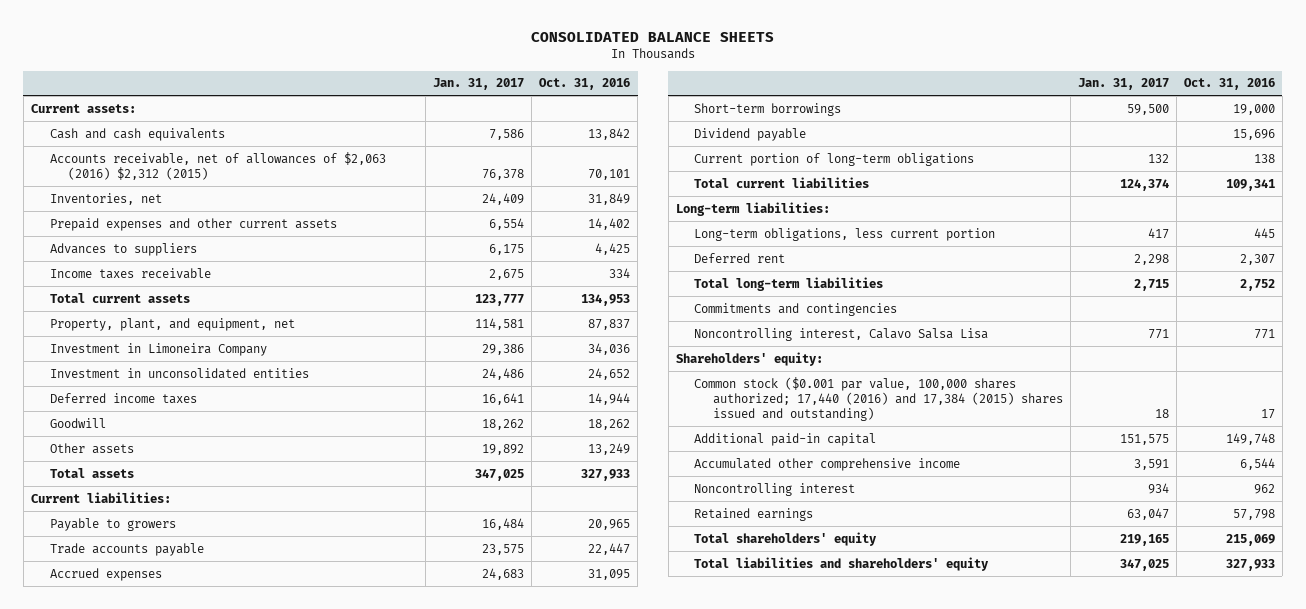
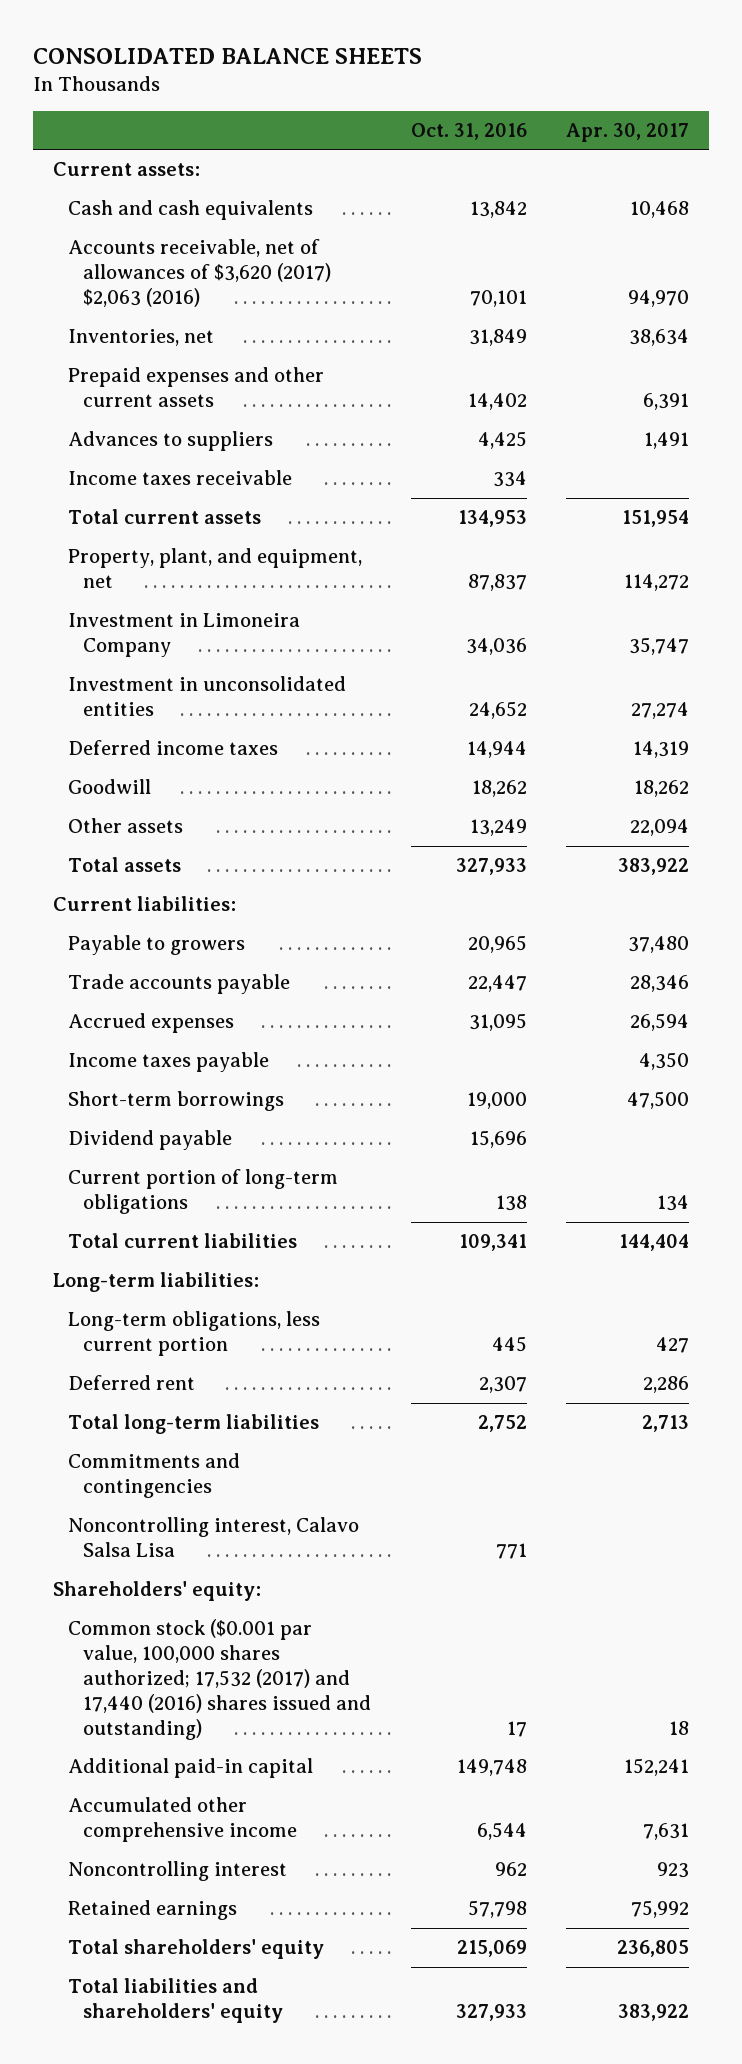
[433,78,525,91] Jan. 31, 2017 -> none
none -> [566,122,690,142] Apr. 30, 2017
[49,151,386,180] Accounts receivable, net of allowances of $2,063 (2016) $2,312 (2015) -> [68,239,331,308] Accounts receivable, net of allowances of $3,620 (2017) $2,063 (2016)
none -> [68,1052,270,1073] Income taxes payable
[694,376,1063,422] Common stock ($0.001 par value, 100,000 shares authorized; 17,440 (2016) and 17,384 (2015) shares issued and outstanding) -> [68,1619,371,1740] Common stock ($0.001 par value, 100,000 shares authorized; 17,532 (2017) and 17,440 (2016) shares issued and outstanding)

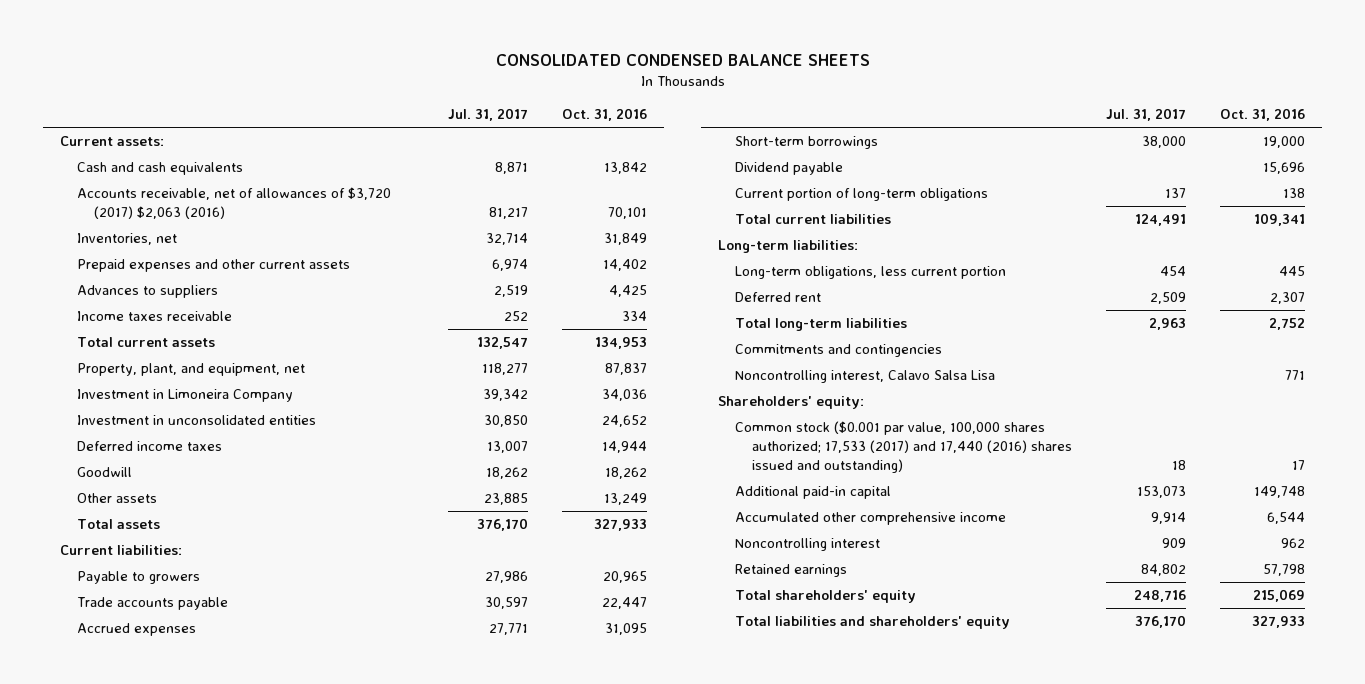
[33,48,423,65] CONSOLIDATED BALANCE SHEETS -> [495,54,870,67] CONSOLIDATED CONDENSED BALANCE SHEETS
[566,122,690,142] Apr. 30, 2017 -> none
none -> [448,108,529,122] Jul. 31, 2017
[68,239,331,308] Accounts receivable, net of allowances of $3,620 (2017) $2,063 (2016) -> [77,187,392,220] Accounts receivable, net of allowances of $3,720 (2017) $2,063 (2016)
[68,1052,270,1073] Income taxes payable -> none
[68,1619,371,1740] Common stock ($0.001 par value, 100,000 shares authorized; 17,532 (2017) and 17,440 (2016) shares issued and outstanding) -> [735,421,1072,473] Common stock ($0.001 par value, 100,000 shares authorized; 17,533 (2017) and 17,440 (2016) shares issued and outstanding)

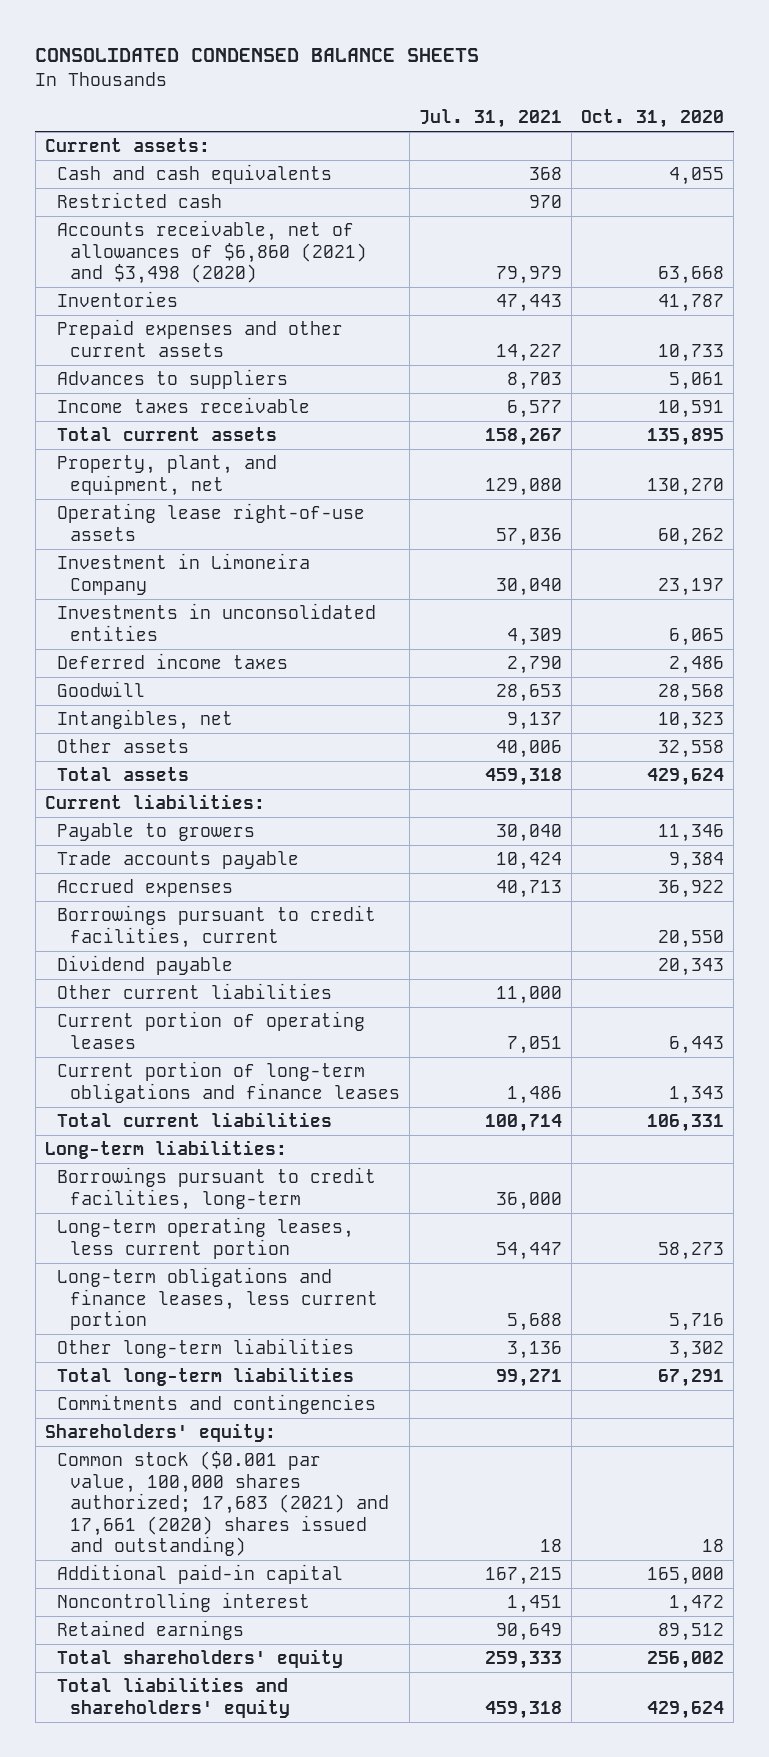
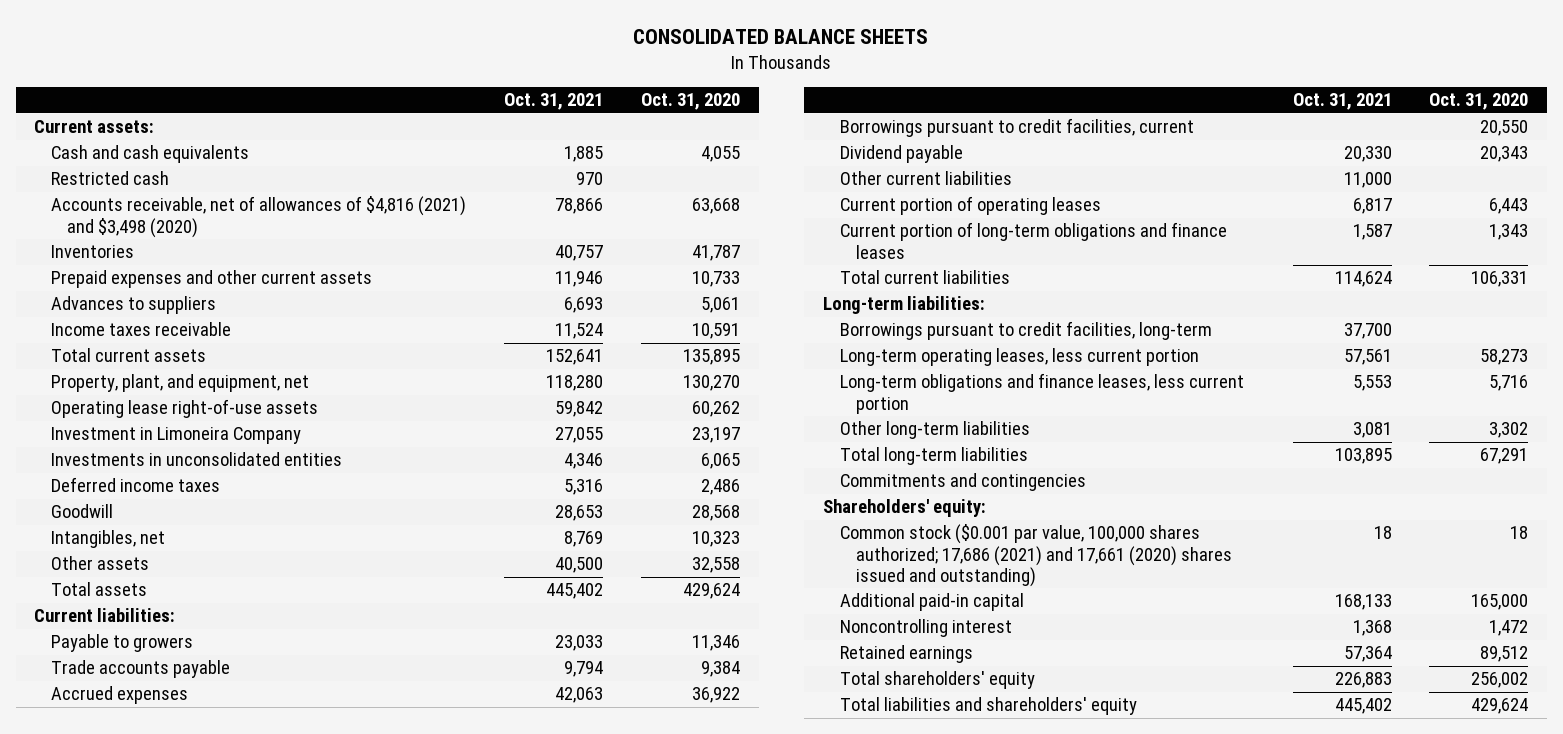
[35,48,480,63] CONSOLIDATED CONDENSED BALANCE SHEETS -> [633,28,929,44] CONSOLIDATED BALANCE SHEETS
[419,109,563,129] Jul. 31, 2021 -> none
none -> [503,93,603,111] Oct. 31, 2021
[57,220,367,285] Accounts receivable, net of allowances of $6,860 (2021) and $3,498 (2020) -> [50,196,466,238] Accounts receivable, net of allowances of $4,816 (2021) and $3,498 (2020)
[57,1451,389,1557] Common stock ($0.001 par value, 100,000 shares authorized; 17,683 (2021) and 17,661 (2020) shares issued and outstanding) -> [839,524,1233,587] Common stock ($0.001 par value, 100,000 shares authorized; 17,686 (2021) and 17,661 (2020) shares issued and outstanding)

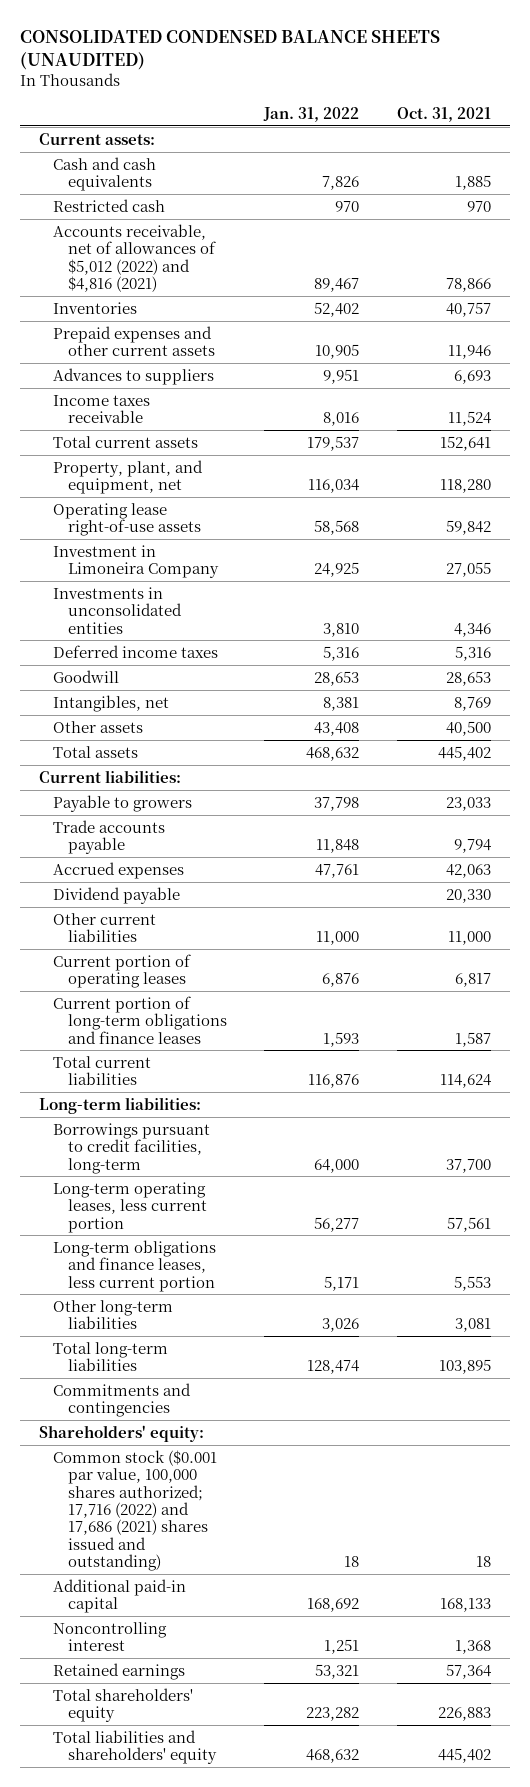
[633,28,929,44] CONSOLIDATED BALANCE SHEETS -> [20,30,441,71] CONSOLIDATED CONDENSED BALANCE SHEETS (UNAUDITED)
[640,93,740,111] Oct. 31, 2020 -> none
none -> [263,106,360,122] Jan. 31, 2022
[50,196,466,238] Accounts receivable, net of allowances of $4,816 (2021) and $3,498 (2020) -> [53,223,216,292] Accounts receivable, net of allowances of $5,012 (2022) and $4,816 (2021)
[839,118,1194,138] Borrowings pursuant to credit facilities, current -> none
[839,524,1233,587] Common stock ($0.001 par value, 100,000 shares authorized; 17,686 (2021) and 17,661 (2020) shares issued and outstanding) -> [53,1449,218,1572] Common stock ($0.001 par value, 100,000 shares authorized; 17,716 (2022) and 17,686 (2021) shares issued and outstanding)

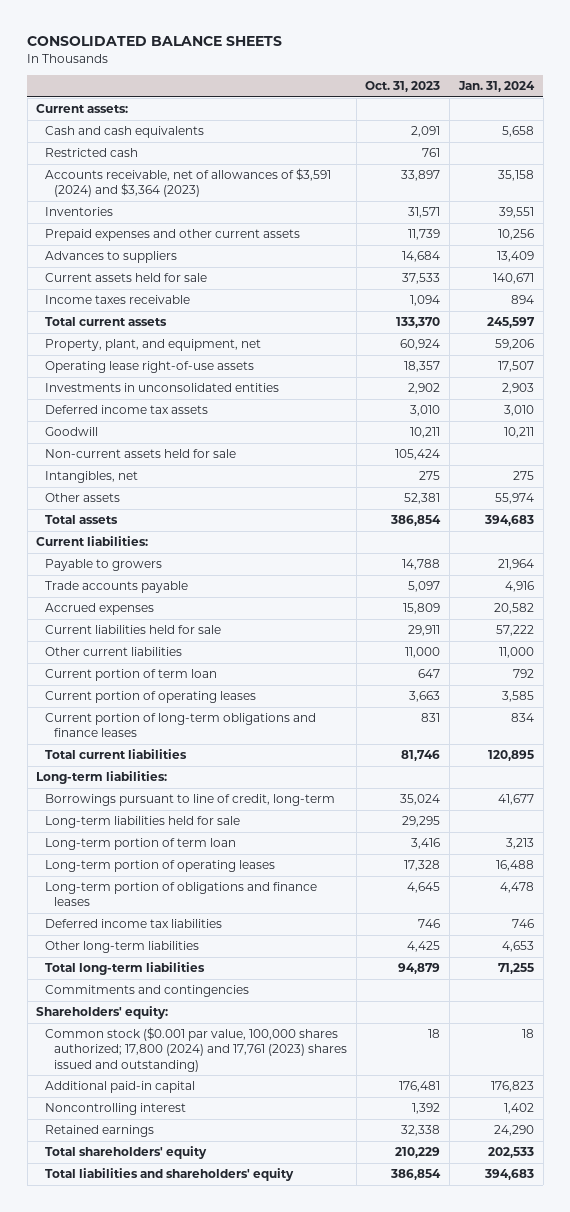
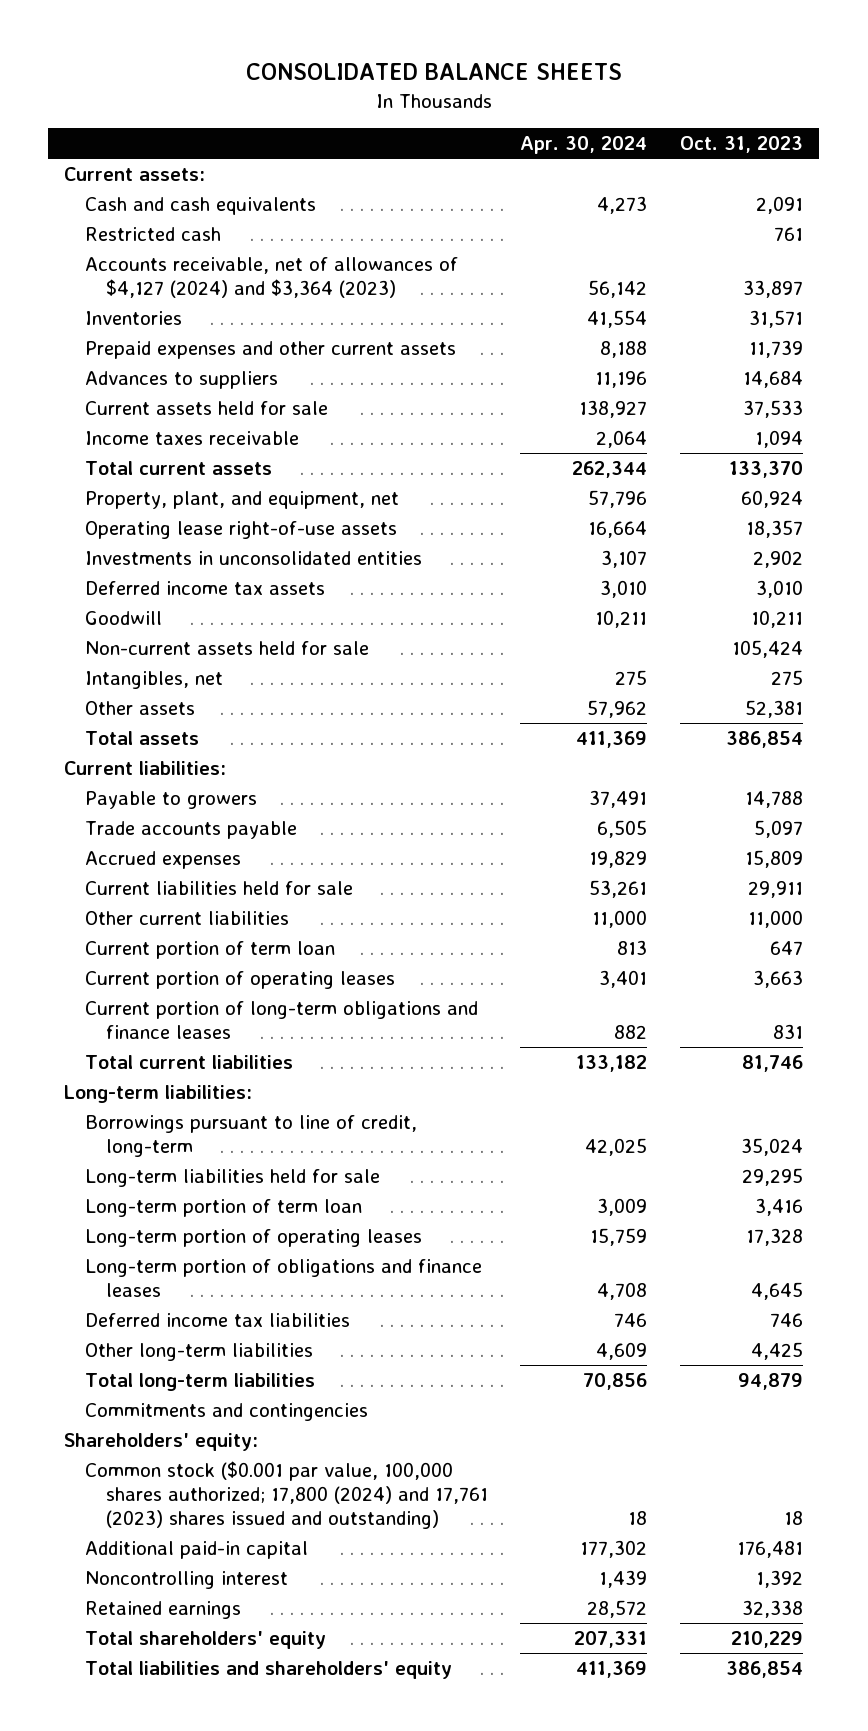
[457,80,535,92] Jan. 31, 2024 -> none
none -> [520,136,648,155] Apr. 30, 2024
[45,168,332,198] Accounts receivable, net of allowances of $3,591 (2024) and $3,364 (2023) -> [85,256,459,298] Accounts receivable, net of allowances of $4,127 (2024) and $3,364 (2023)

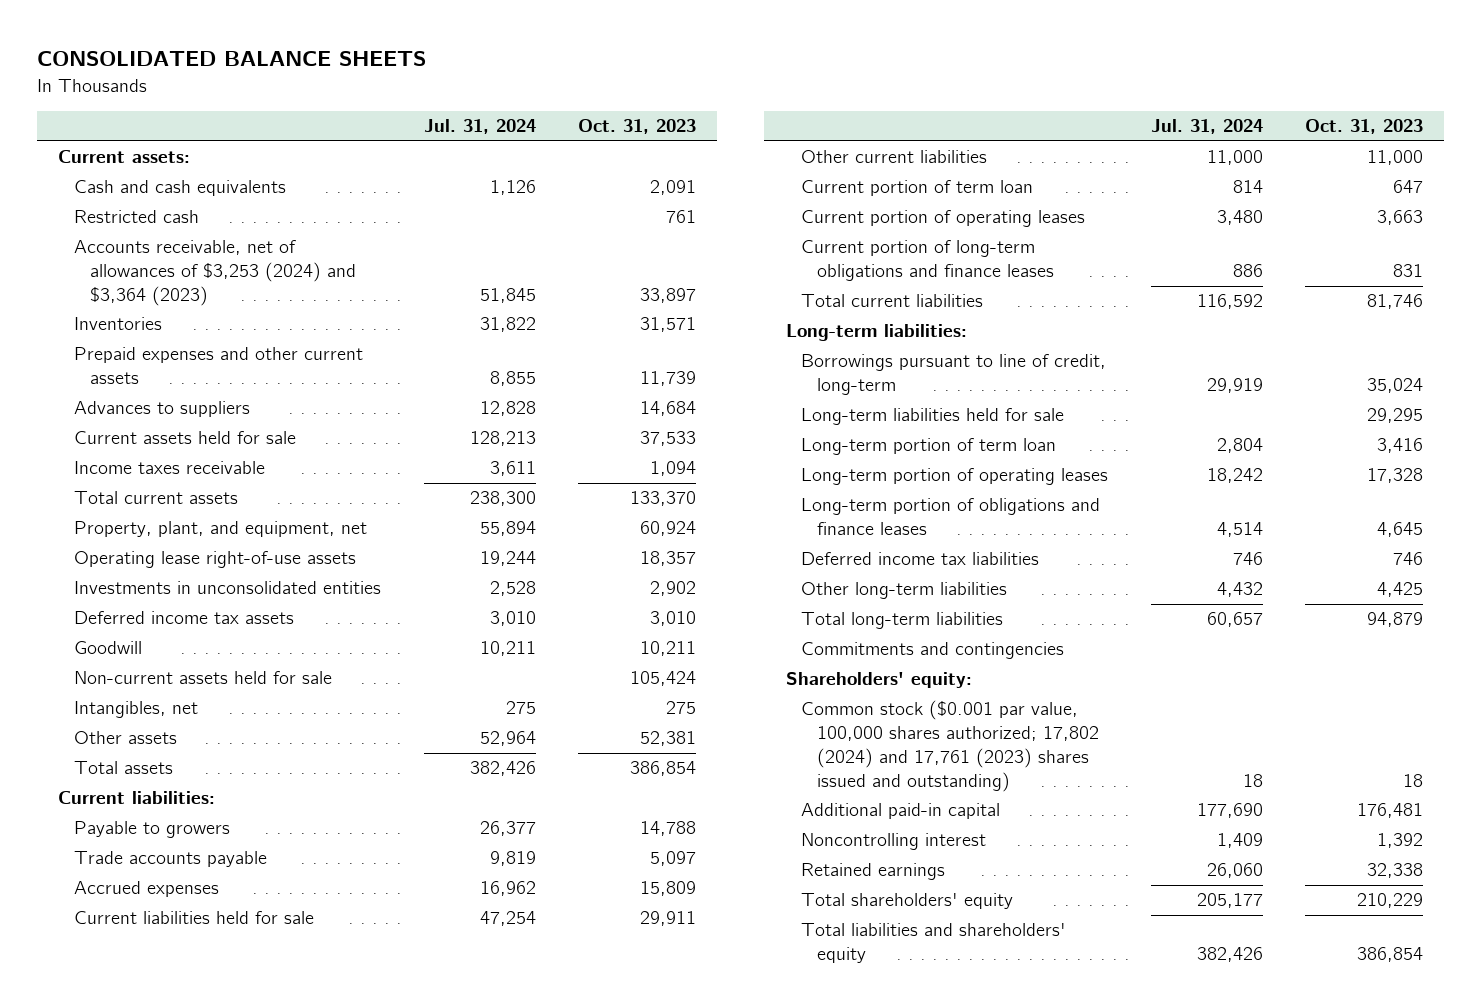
[520,136,648,155] Apr. 30, 2024 -> none
none -> [423,119,536,135] Jul. 31, 2024
[85,256,459,298] Accounts receivable, net of allowances of $4,127 (2024) and $3,364 (2023) -> [74,240,356,306] Accounts receivable, net of allowances of $3,253 (2024) and $3,364 (2023)
[85,1460,488,1529] Common stock ($0.001 par value, 100,000 shares authorized; 17,800 (2024) and 17,761 (2023) shares issued and outstanding) -> [801,700,1100,792] Common stock ($0.001 par value, 100,000 shares authorized; 17,802 (2024) and 17,761 (2023) shares issued and outstanding)

